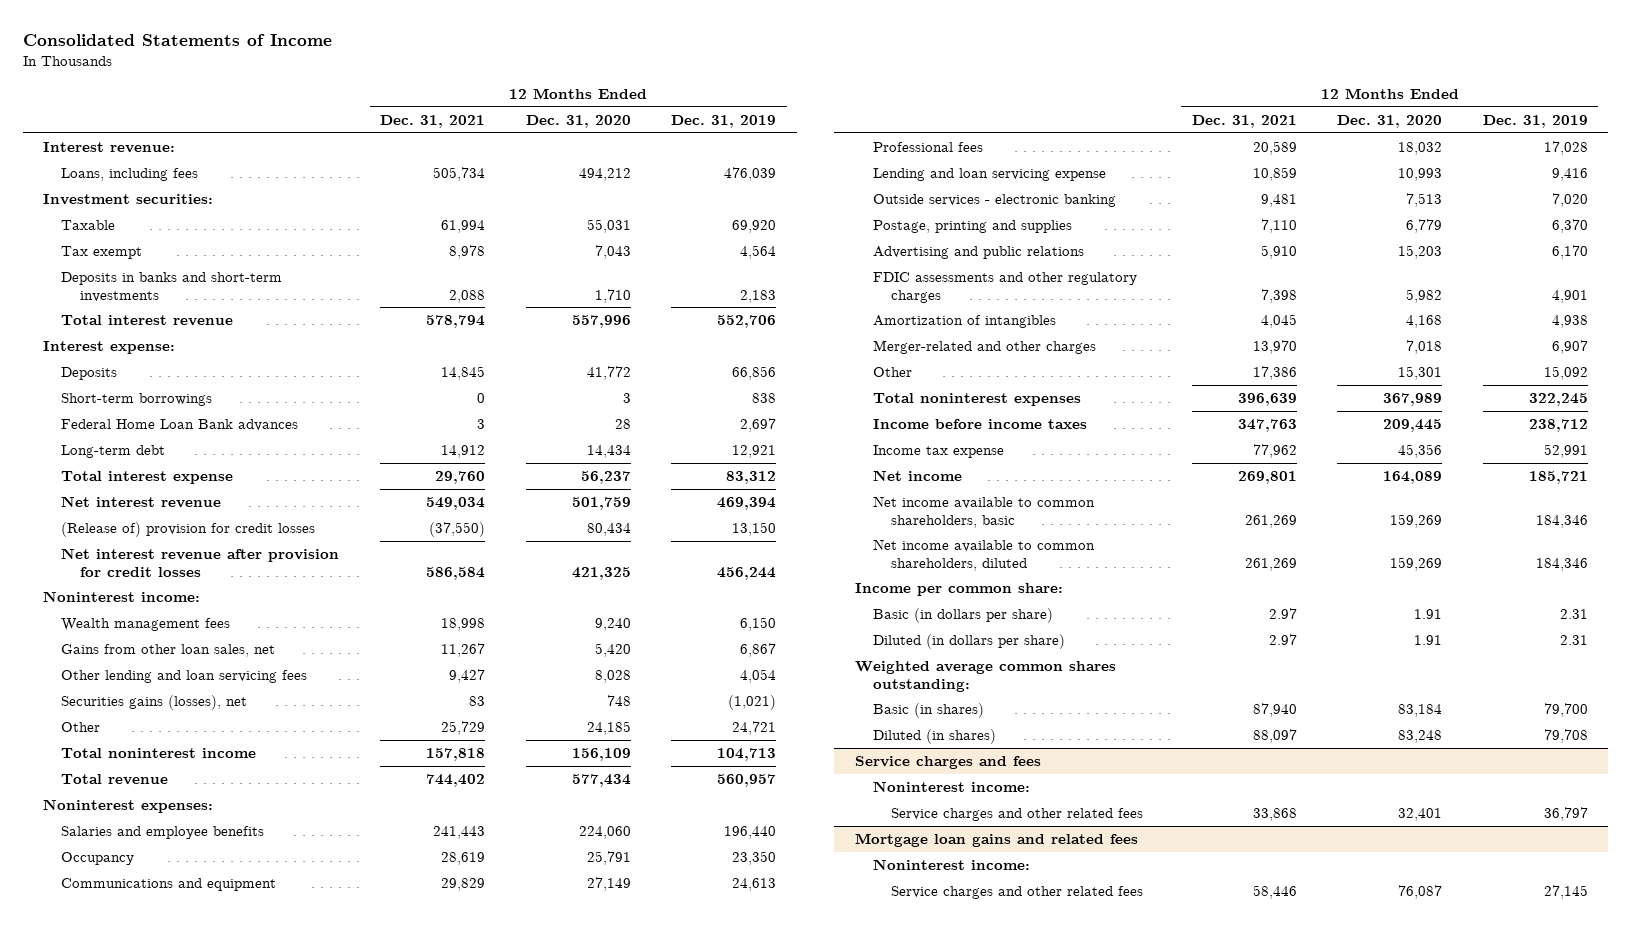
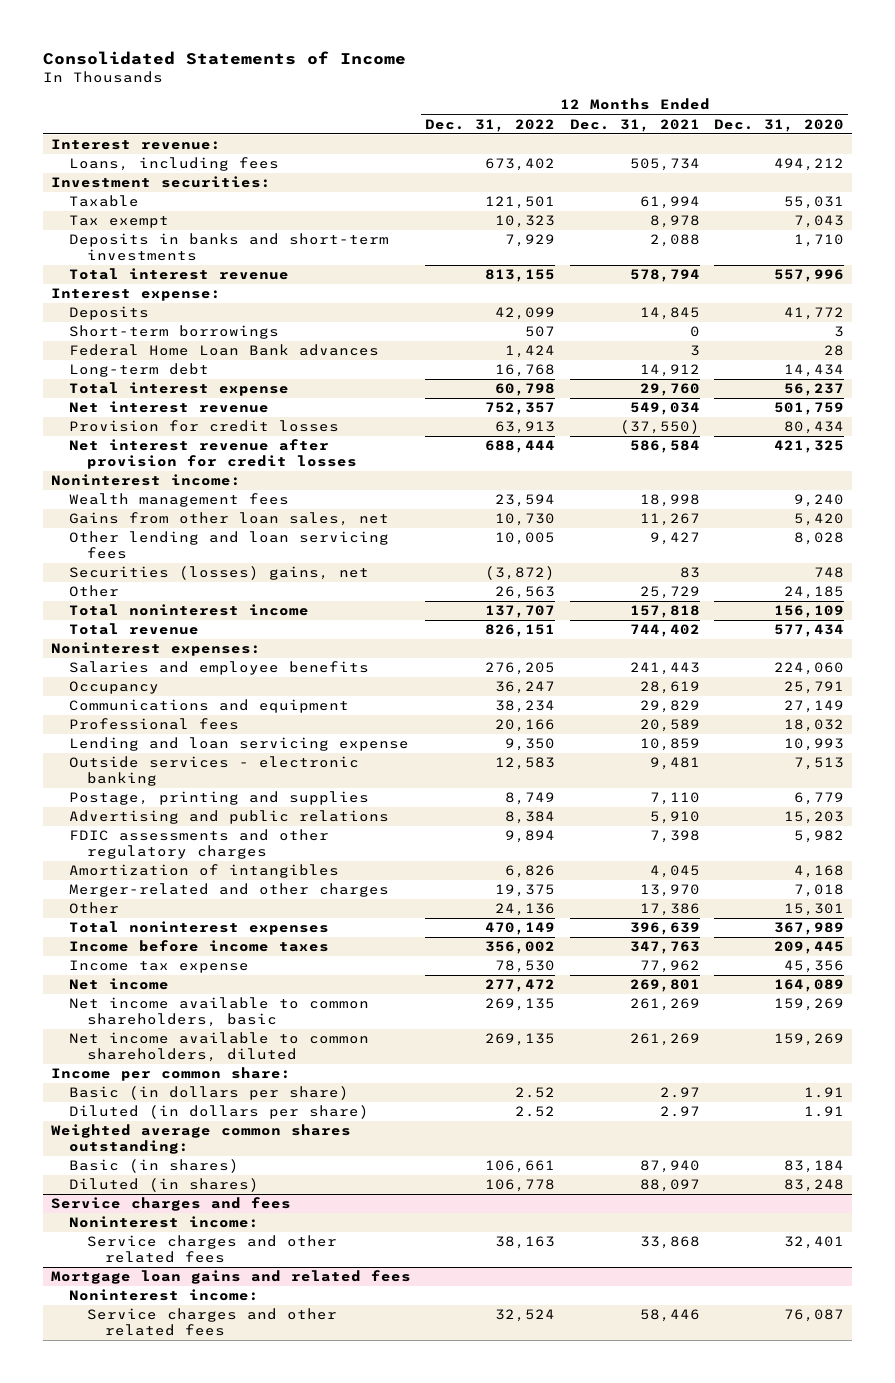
[671,114,777,128] Dec. 31, 2019 -> none
none -> [425,118,556,132] Dec. 31, 2022
[61,522,316,538] (Release of) provision for credit losses -> [68,420,339,433] Provision for credit losses
[61,695,248,711] Securities gains (losses), net -> [68,566,369,581] Securities (losses) gains, net

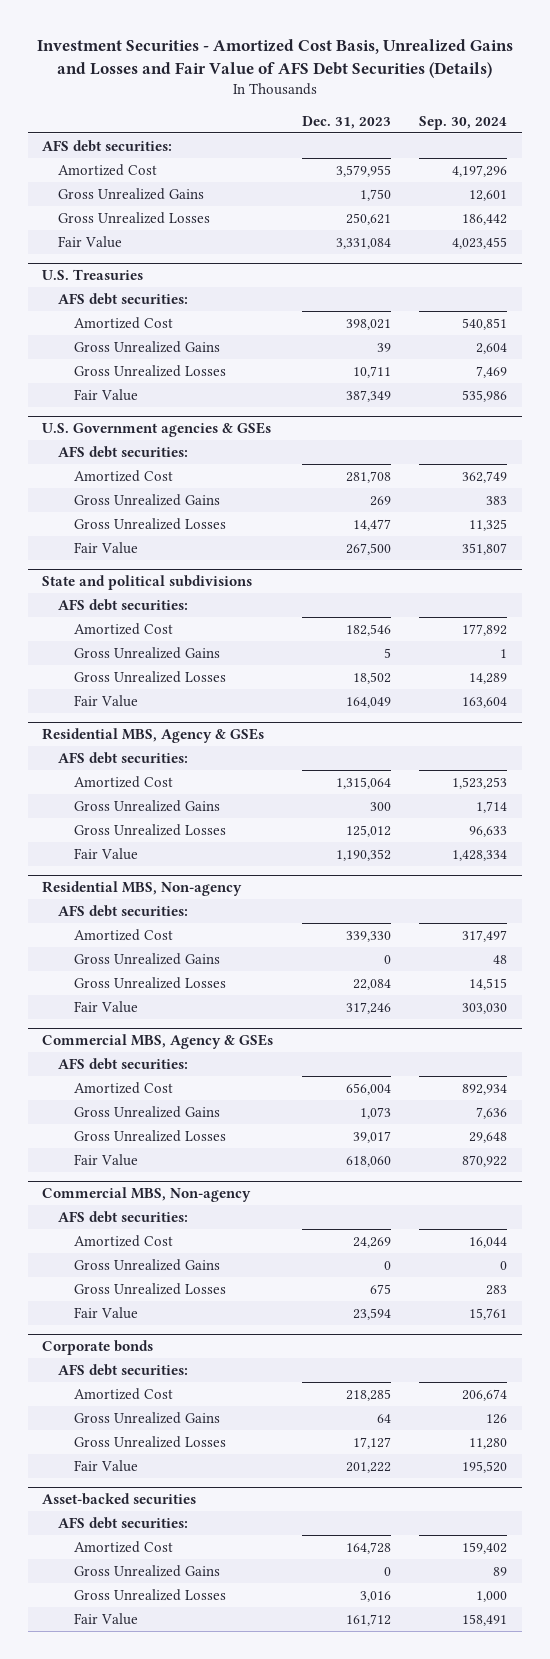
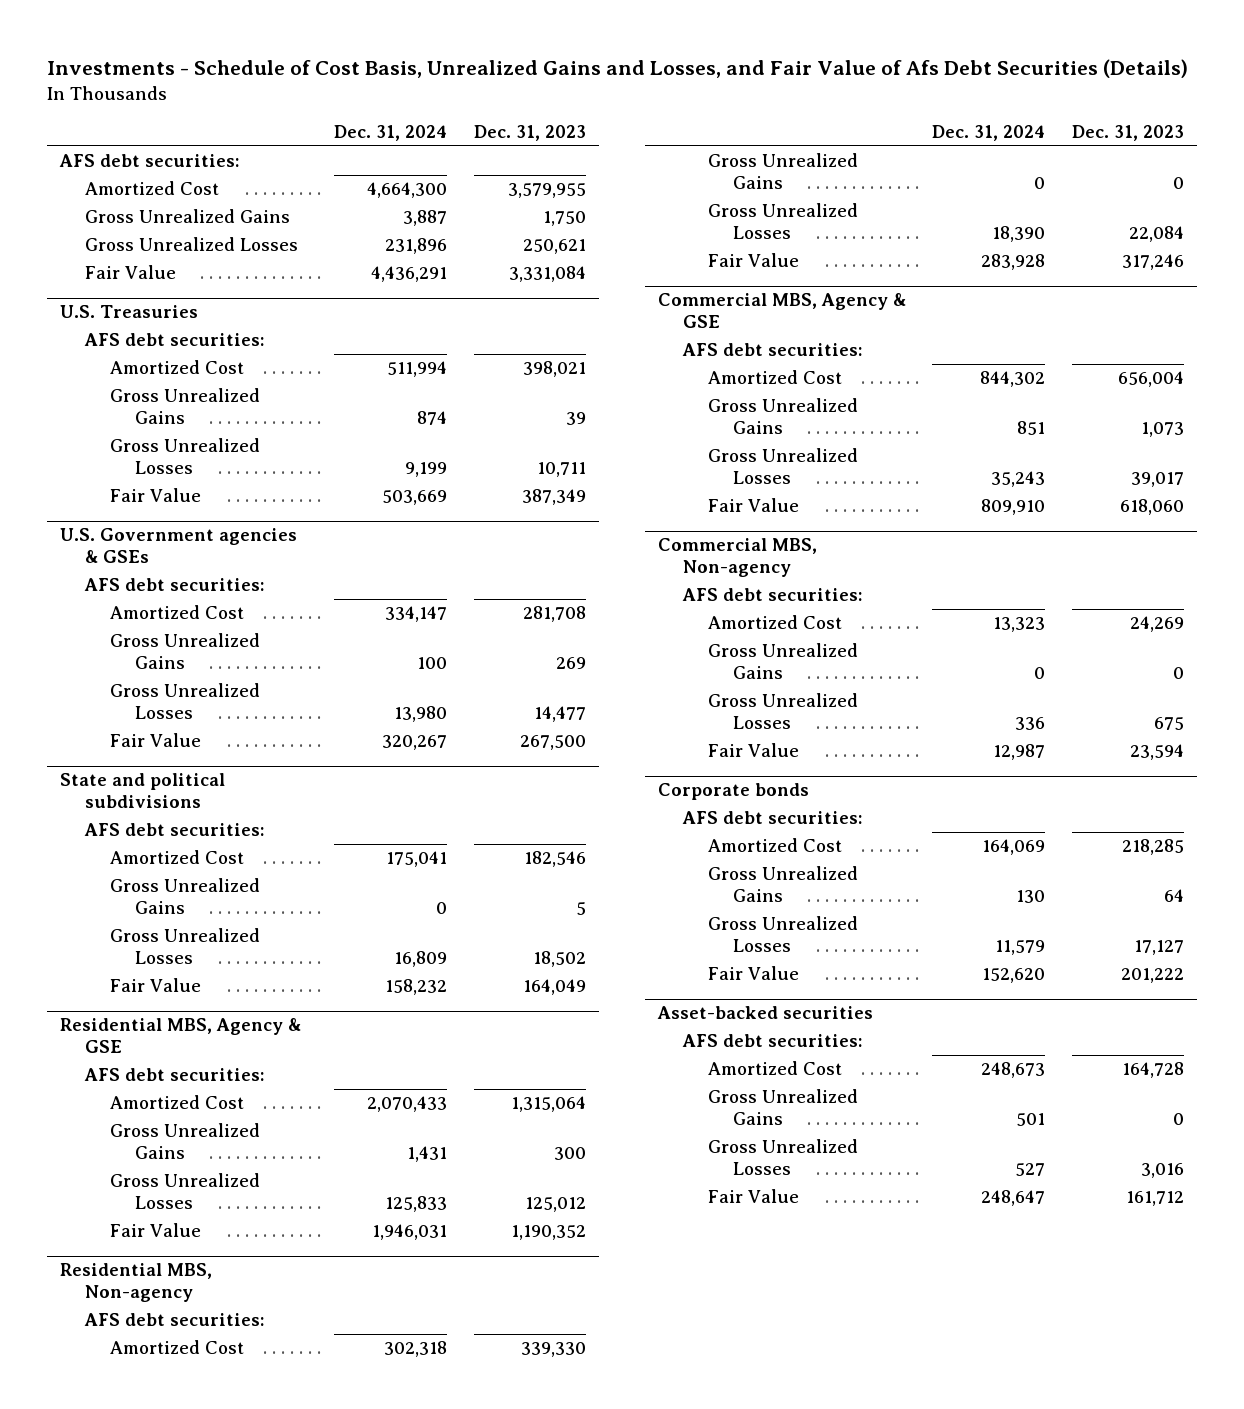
[36,39,513,79] Investment Securities - Amortized Cost Basis, Unrealized Gains and Losses and Fair Value of AFS Debt Securities (Details) -> [46,59,1188,79] Investments - Schedule of Cost Basis, Unrealized Gains and Losses, and Fair Value of Afs Debt Securities (Details)
[419,115,508,130] Sep. 30, 2024 -> none
none -> [334,125,448,142] Dec. 31, 2024
[42,728,265,744] Residential MBS, Agency & GSEs -> [60,1018,302,1054] Residential MBS, Agency & GSE
[42,1034,274,1050] Commercial MBS, Agency & GSEs -> [657,293,906,329] Commercial MBS, Agency & GSE

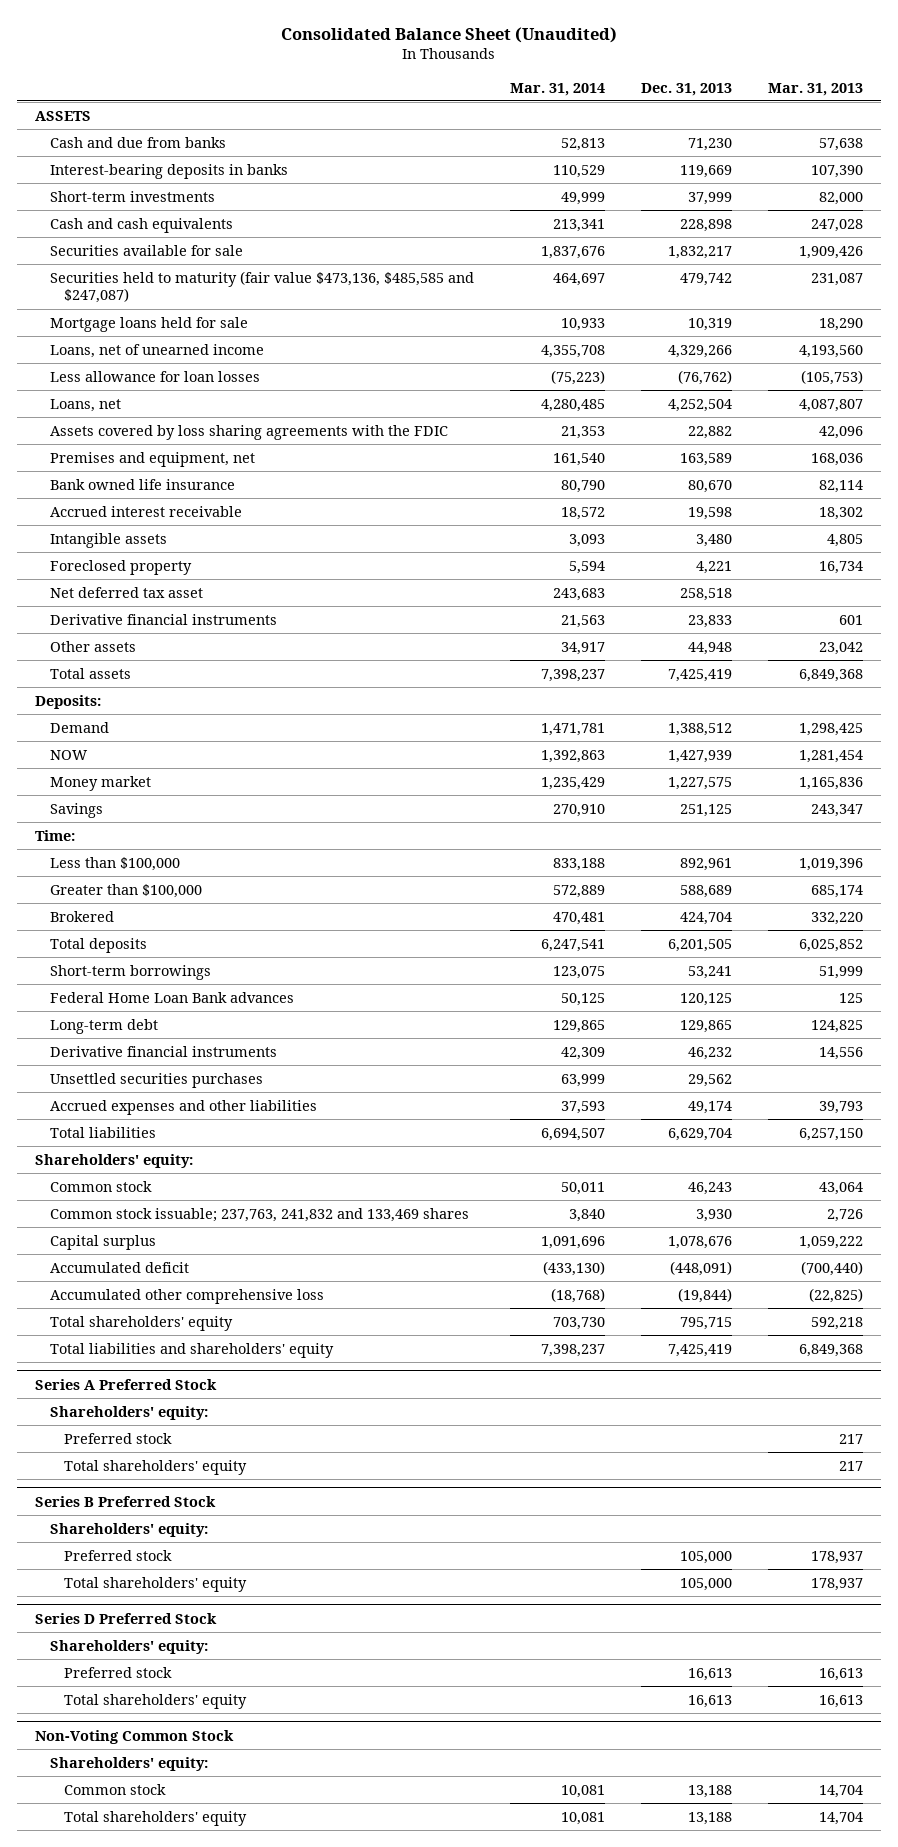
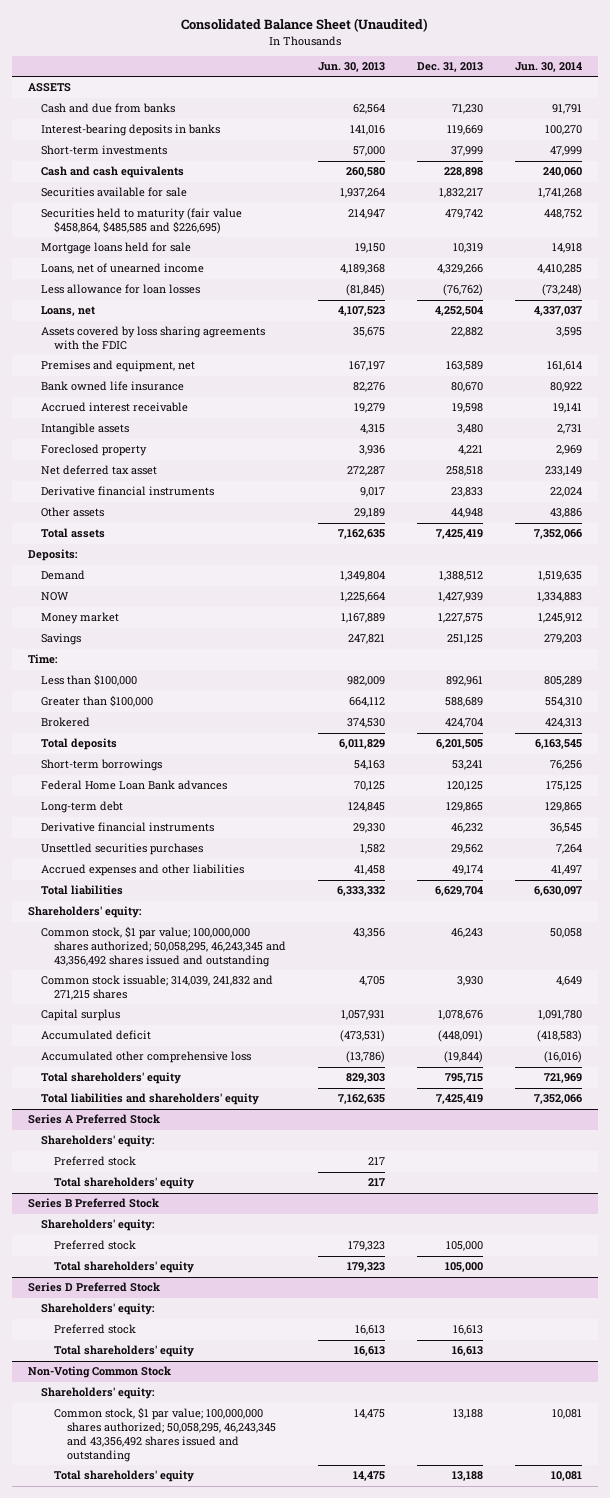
[509,82,605,96] Mar. 31, 2014 -> none
[768,82,864,96] Mar. 31, 2013 -> none
none -> [318,61,386,72] Jun. 30, 2013
none -> [515,61,583,72] Jun. 30, 2014
[49,270,474,304] Securities held to maturity (fair value $473,136, $485,585 and $247,087) -> [41,208,243,235] Securities held to maturity (fair value $458,864, $485,585 and $226,695)
[49,1180,152,1192] Common stock -> [41,926,287,968] Common stock, $1 par value; 100,000,000 shares authorized; 50,058,295, 46,243,345 and 43,356,492 shares issued and outstanding
[49,1207,469,1222] Common stock issuable; 237,763, 241,832 and 133,469 shares -> [41,975,274,1001] Common stock issuable; 314,039, 241,832 and 271,215 shares
[64,1783,167,1795] Common stock -> [54,1407,277,1462] Common stock, $1 par value; 100,000,000 shares authorized; 50,058,295, 46,243,345 and 43,356,492 shares issued and outstanding

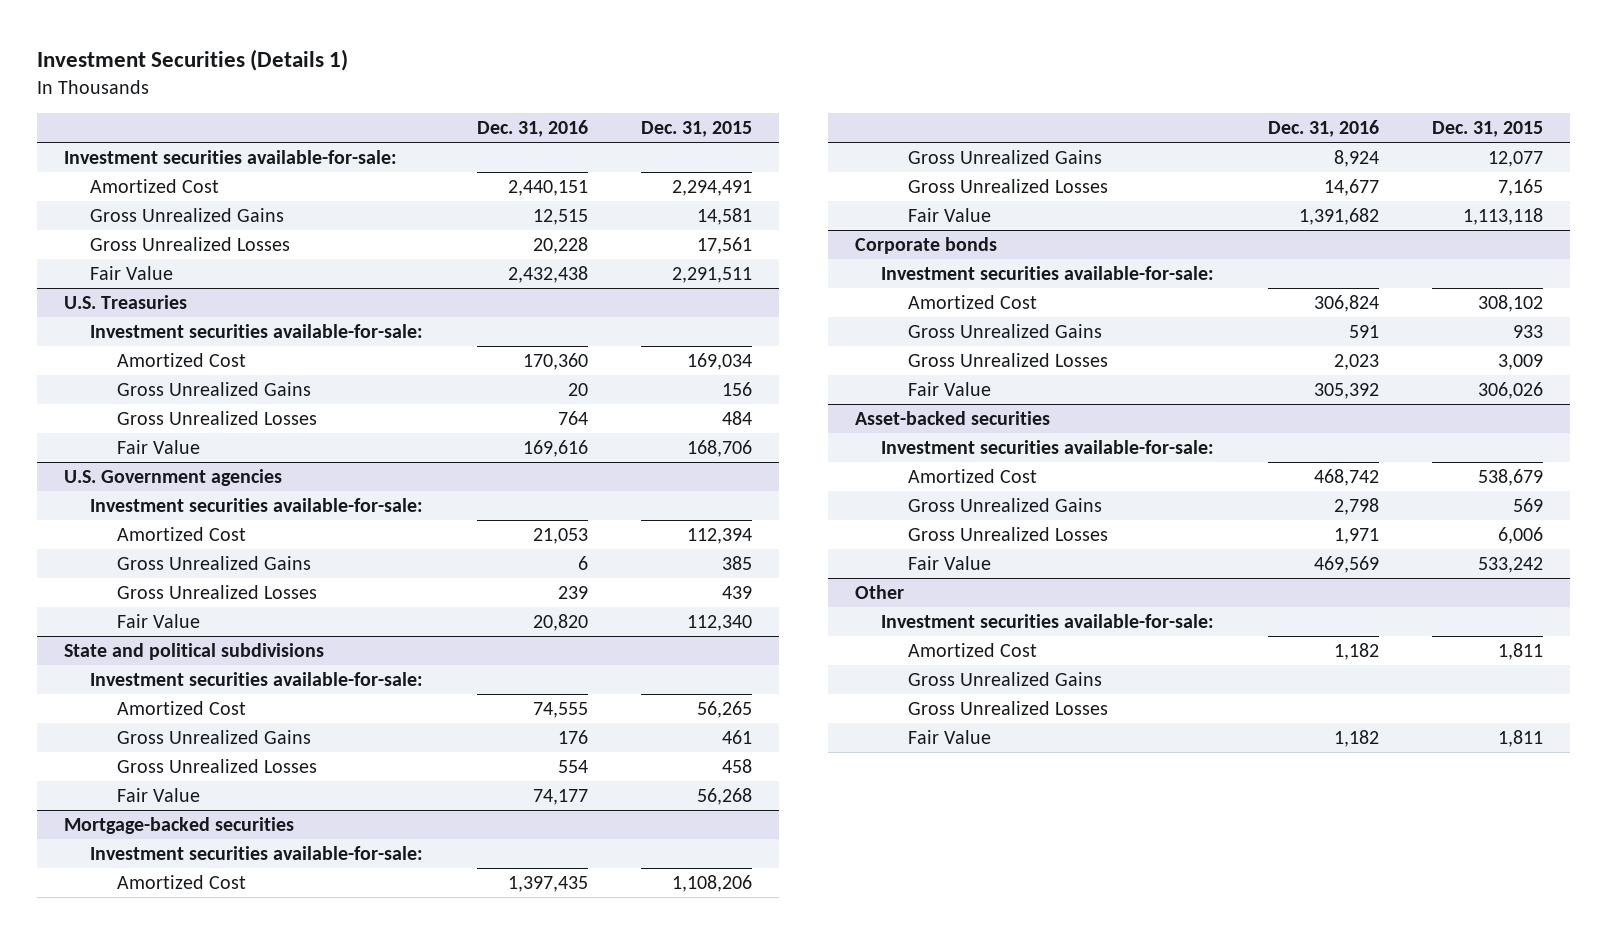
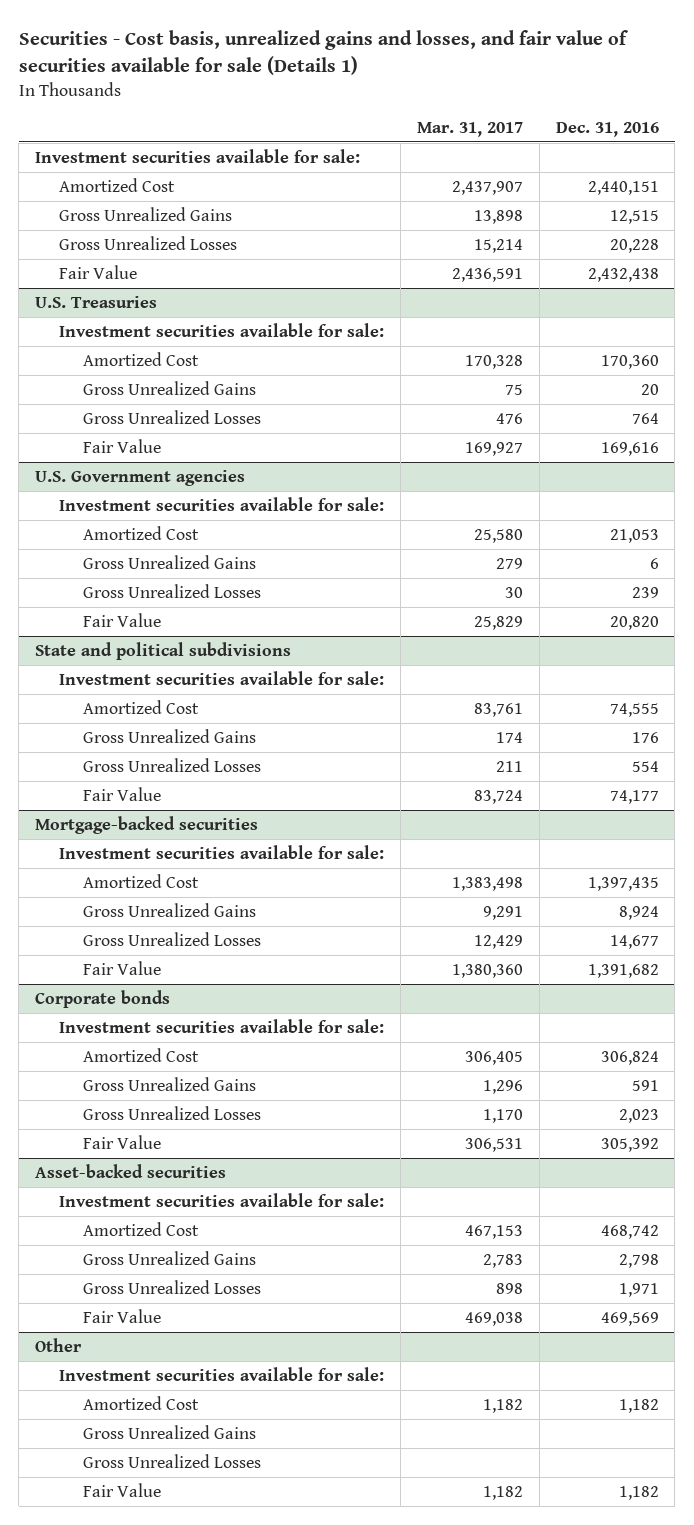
[36,49,348,72] Investment Securities (Details 1) -> [18,30,628,76] Securities - Cost basis, unrealized gains and losses, and fair value of securities available for sale (Details 1)
[641,121,753,138] Dec. 31, 2015 -> none
none -> [416,121,523,137] Mar. 31, 2017
[63,149,397,164] Investment securities available-for-sale: -> [34,148,360,163] Investment securities available for sale:
[90,323,424,338] Investment securities available-for-sale: -> [58,322,384,337] Investment securities available for sale:
[90,497,424,512] Investment securities available-for-sale: -> [58,496,384,511] Investment securities available for sale:
[90,671,424,686] Investment securities available-for-sale: -> [58,670,384,685] Investment securities available for sale:
[90,845,424,860] Investment securities available-for-sale: -> [58,844,384,859] Investment securities available for sale:
[881,265,1215,280] Investment securities available-for-sale: -> [58,1018,384,1033] Investment securities available for sale:
[881,439,1215,454] Investment securities available-for-sale: -> [58,1192,384,1207] Investment securities available for sale:
[881,613,1215,628] Investment securities available-for-sale: -> [58,1366,384,1381] Investment securities available for sale:

